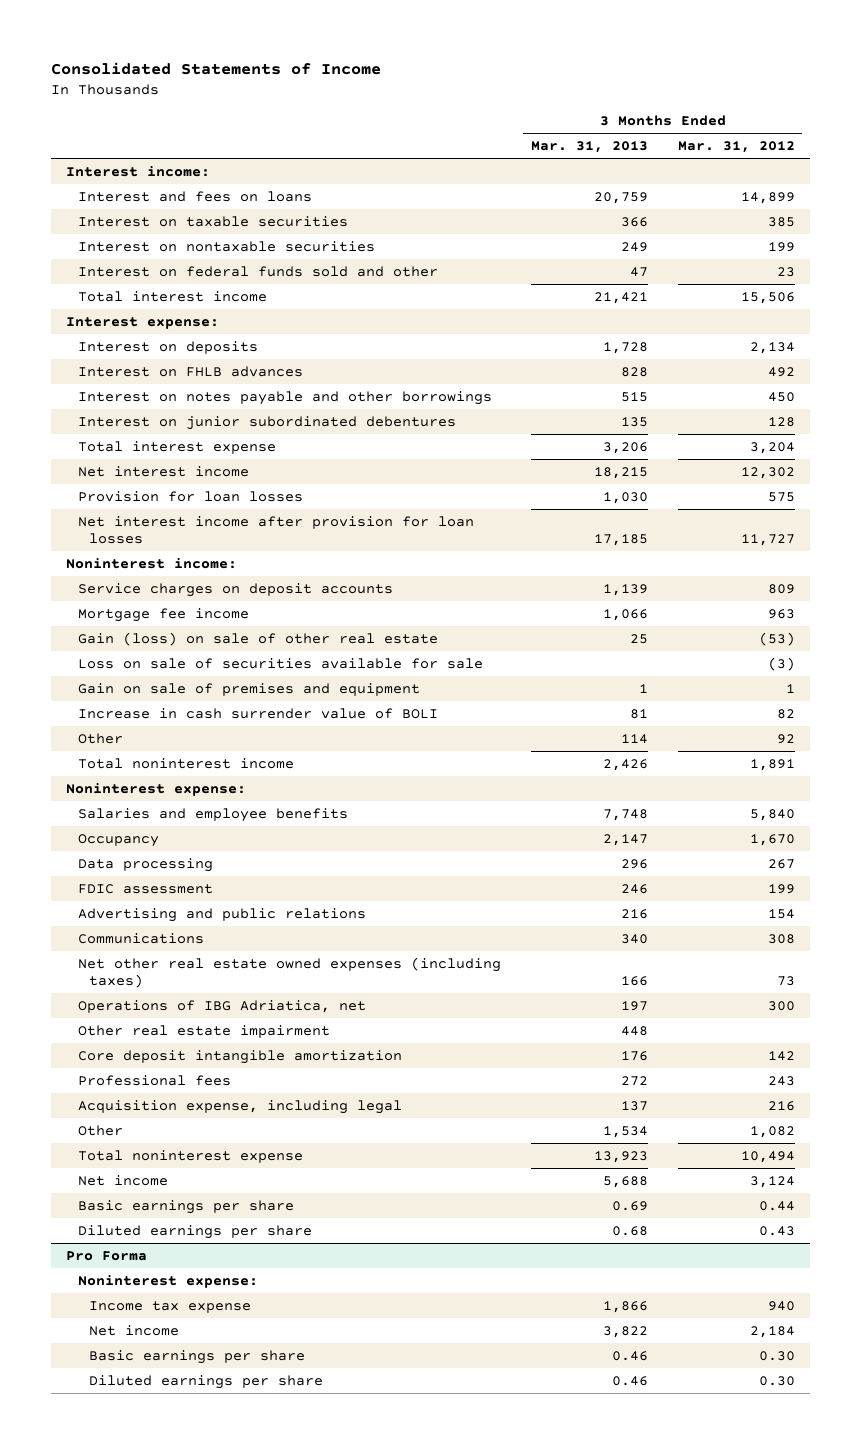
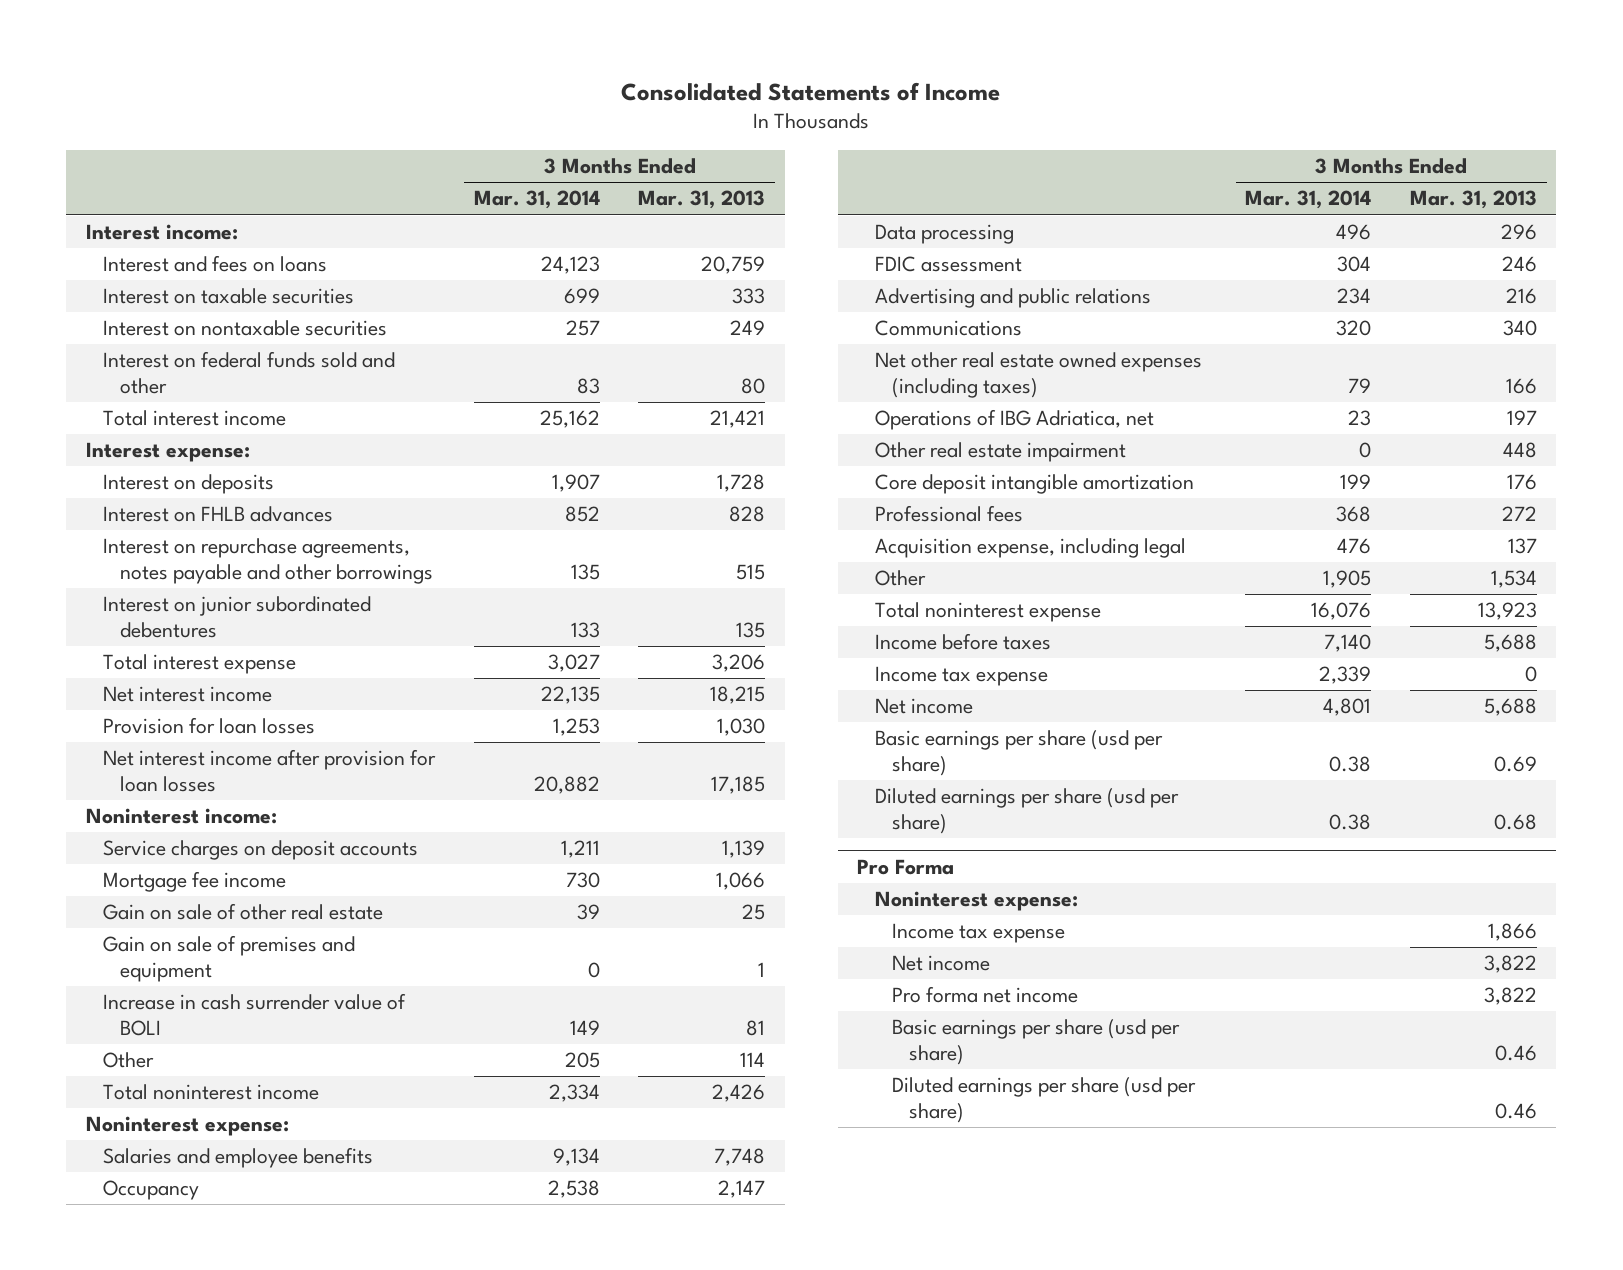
[677,141,795,154] Mar. 31, 2012 -> none
none -> [473,190,600,210] Mar. 31, 2014
[620,216,648,227] 366 -> [732,288,766,305] 333
[629,266,648,277] 47 -> [741,377,766,394] 80
[77,390,492,405] Interest on notes payable and other borrowings -> [103,538,434,584] Interest on repurchase agreements, notes payable and other borrowings
[77,657,483,669] Loss on sale of securities available for sale -> none
[77,631,438,646] Gain (loss) on sale of other real estate -> [103,903,384,921] Gain on sale of other real estate
none -> [874,633,1051,651] Income before taxes
none -> [874,666,1048,687] Income tax expense
[77,1199,294,1214] Basic earnings per share -> [874,730,1163,776] Basic earnings per share (usd per share)
[77,1224,312,1239] Diluted earnings per share -> [874,788,1179,834] Diluted earnings per share (usd per share)
none -> [892,986,1079,1004] Pro forma net income
[89,1349,306,1364] Basic earnings per share -> [892,1019,1181,1065] Basic earnings per share (usd per share)
[89,1374,324,1389] Diluted earnings per share -> [892,1077,1197,1123] Diluted earnings per share (usd per share)

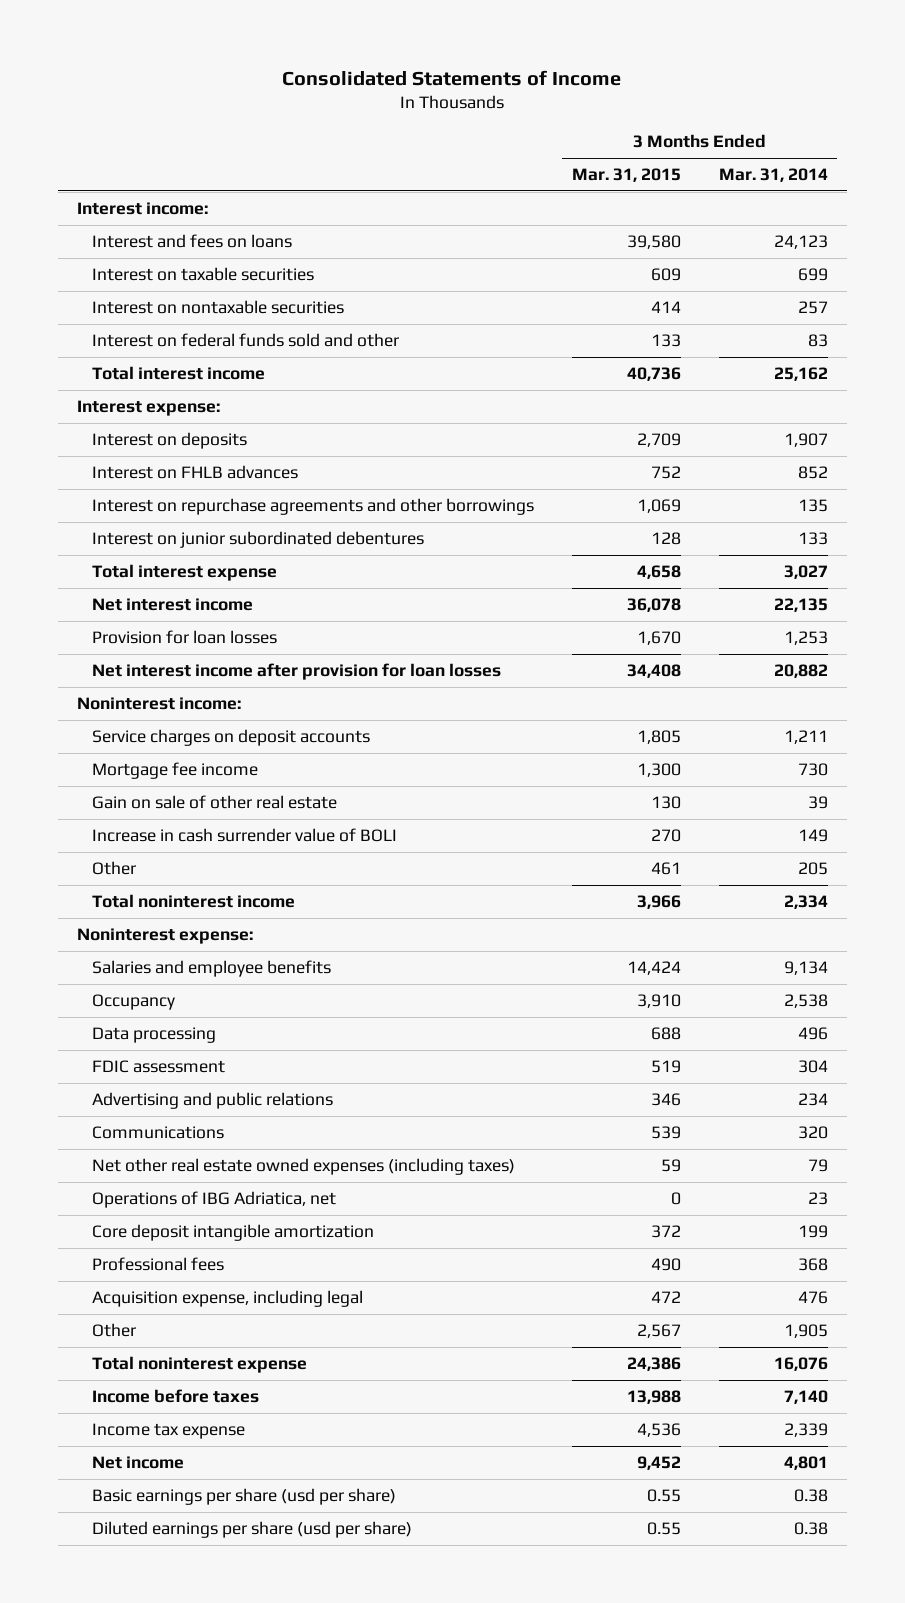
[638,190,766,210] Mar. 31, 2013 -> none
none -> [571,168,681,183] Mar. 31, 2015
[103,538,434,584] Interest on repurchase agreements, notes payable and other borrowings -> [91,497,534,515] Interest on repurchase agreements and other borrowings
[103,935,356,982] Gain on sale of premises and equipment -> none
[874,442,1126,463] Other real estate impairment -> none
[857,859,955,876] Pro Forma -> none
[874,891,1078,912] Noninterest expense: -> none
[892,923,1066,944] Income tax expense -> none
[892,955,991,972] Net income -> none
[892,986,1079,1004] Pro forma net income -> none
[892,1019,1181,1065] Basic earnings per share (usd per share) -> none
[892,1077,1197,1123] Diluted earnings per share (usd per share) -> none

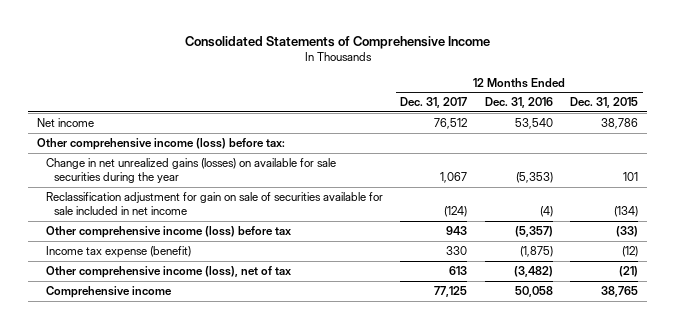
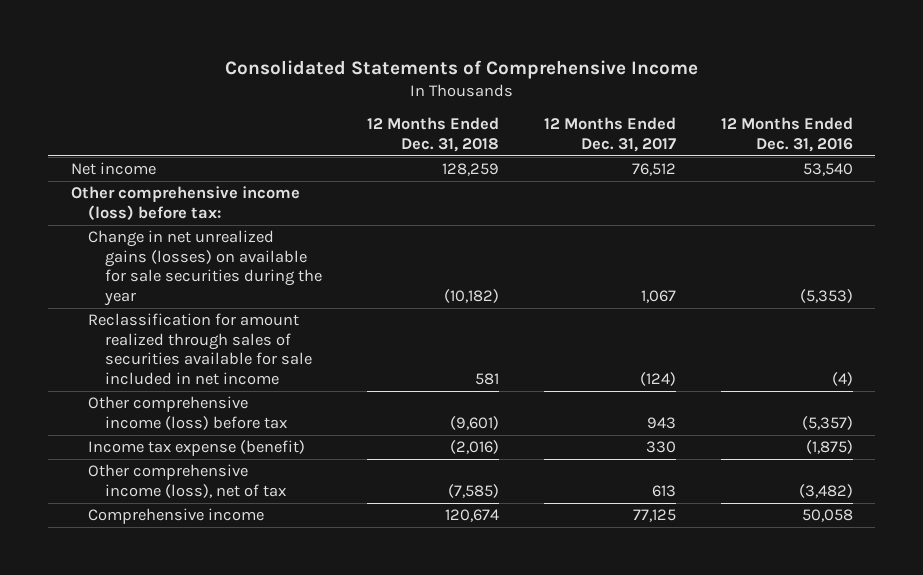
[570,97,639,109] Dec. 31, 2015 -> none
none -> [366,117,499,152] 12 Months Ended Dec. 31, 2018
[45,191,383,216] Reclassification adjustment for gain on sale of securities available for sale included in net income -> [87,313,313,385] Reclassification for amount realized through sales of securities available for sale included in net income

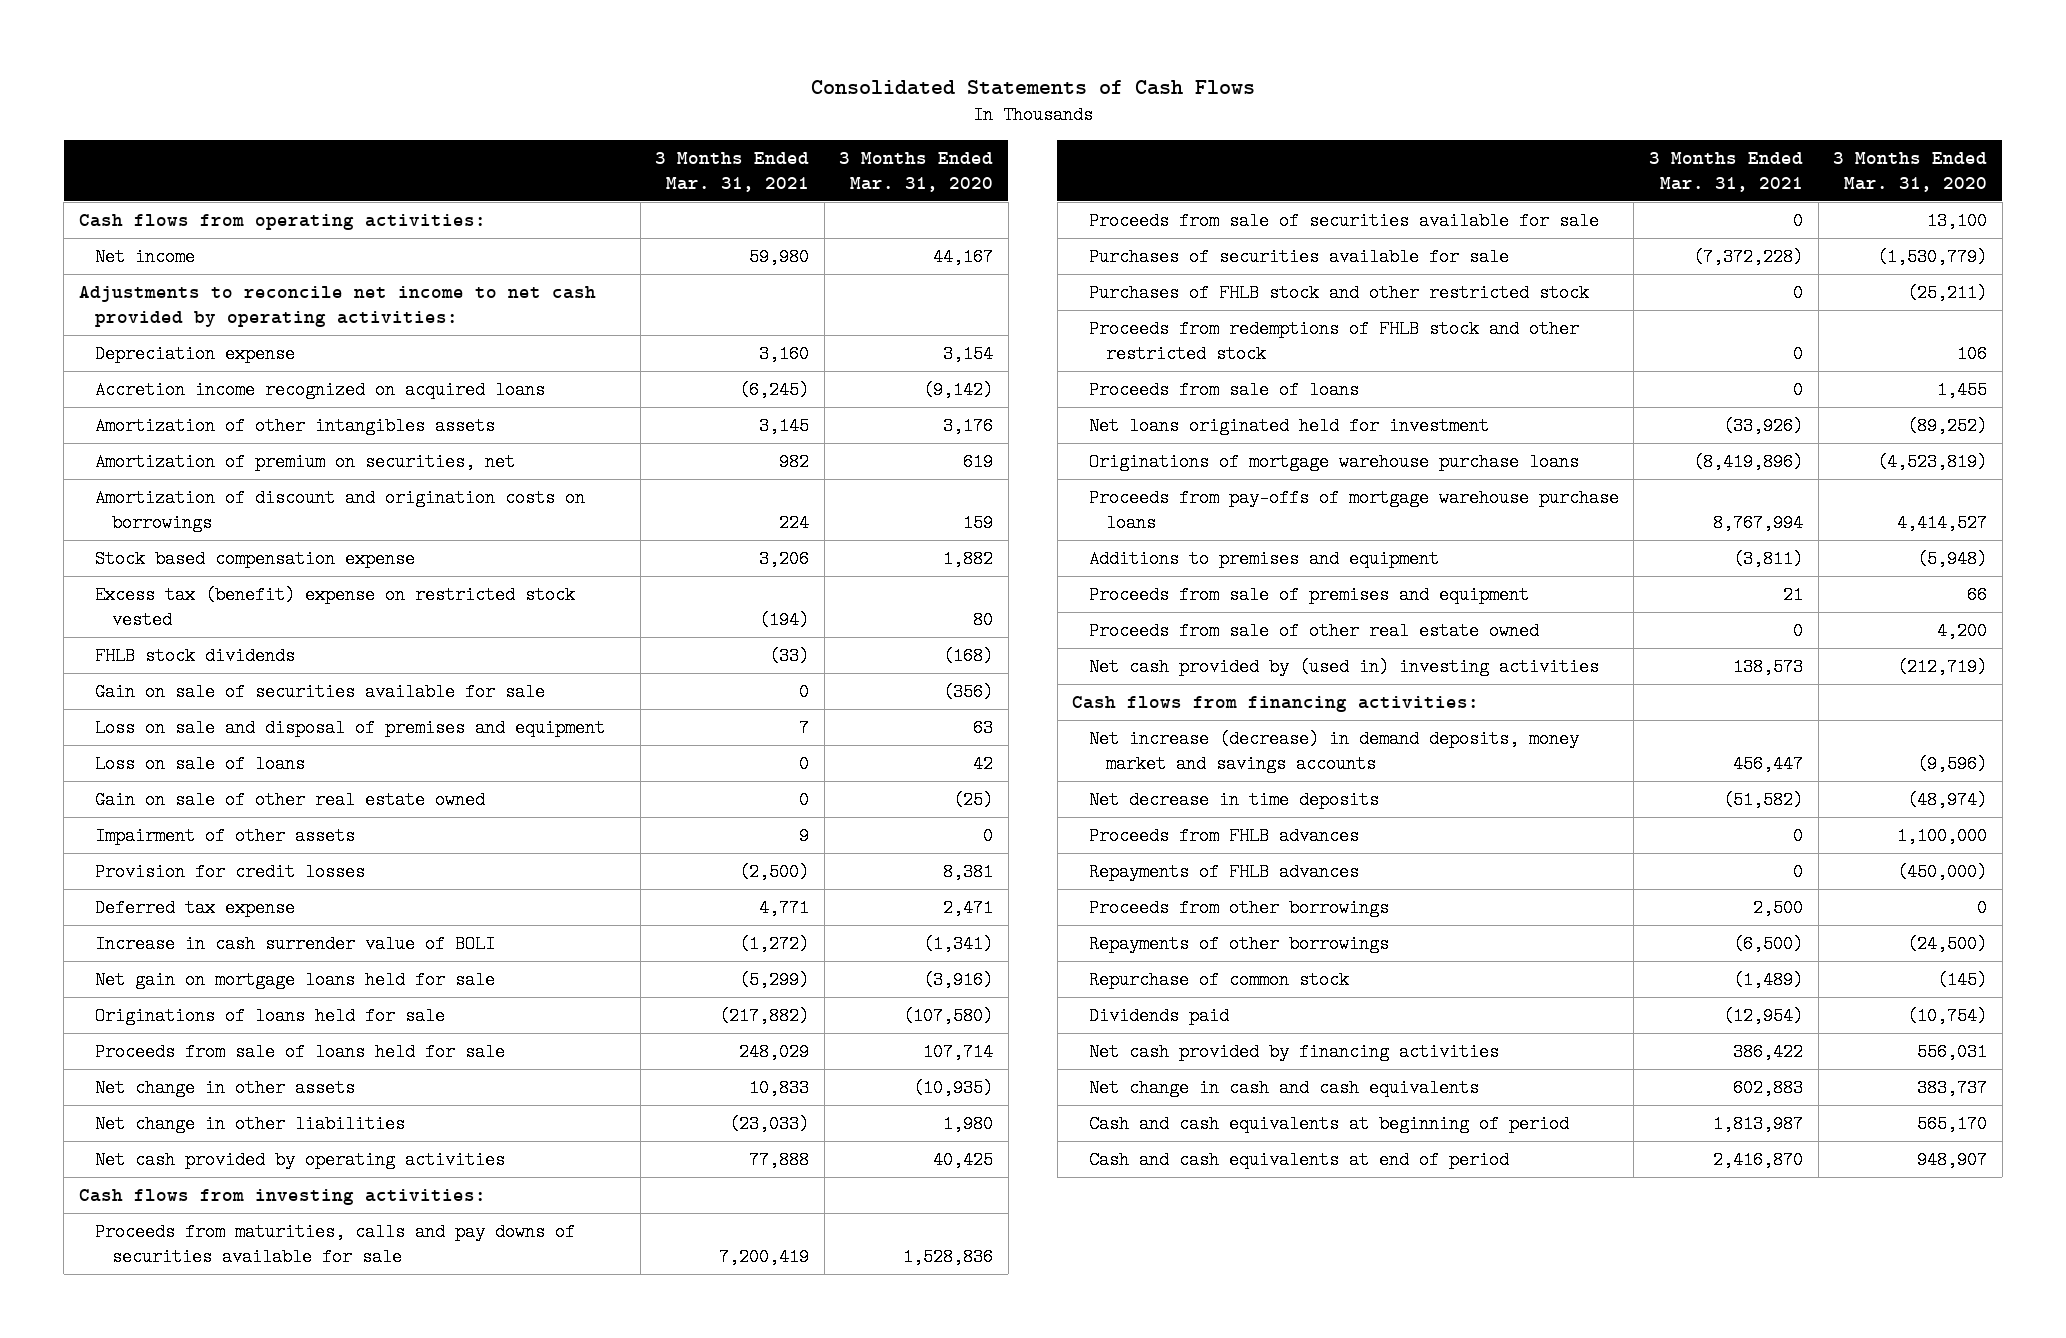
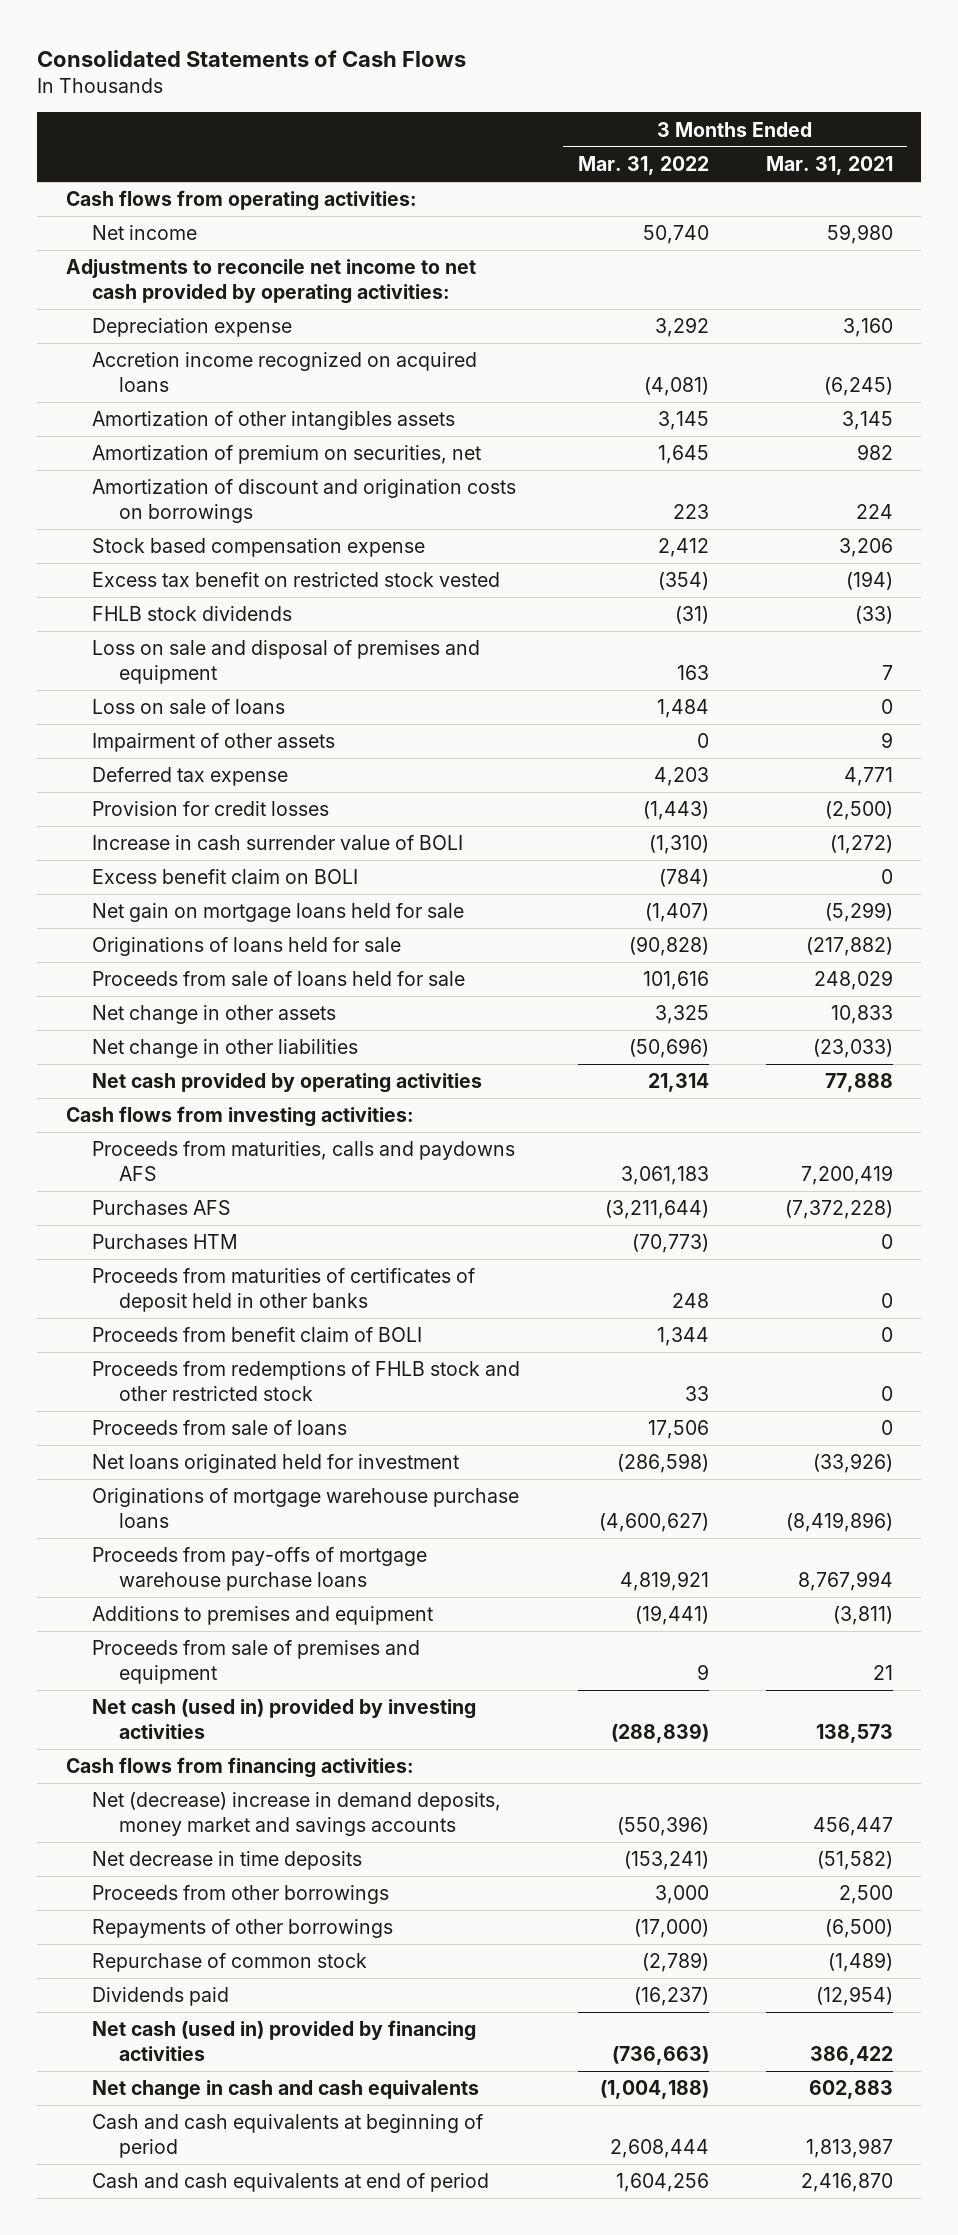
[839,151,994,192] 3 Months Ended Mar. 31, 2020 -> none
none -> [577,156,709,176] Mar. 31, 2022
[95,585,576,629] Excess tax (benefit) expense on restricted stock vested -> [92,572,501,588] Excess tax benefit on restricted stock vested
[95,682,546,701] Gain on sale of securities available for sale -> none
[95,790,486,809] Gain on sale of other real estate owned -> none
[95,862,366,881] Provision for credit losses -> [92,801,330,817] Provision for credit losses
none -> [92,869,359,885] Excess benefit claim on BOLI
[1088,211,1599,230] Proceeds from sale of securities available for sale -> none
[1088,283,1589,302] Purchases of FHLB stock and other restricted stock -> none
[95,1222,576,1266] Proceeds from maturities, calls and pay downs of securities available for sale -> [92,1141,516,1181] Proceeds from maturities, calls and paydowns AFS
[1088,247,1509,266] Purchases of securities available for sale -> [92,1200,232,1216] Purchases AFS
none -> [92,1234,239,1250] Purchases HTM
none -> [92,1268,476,1312] Proceeds from maturities of certificates of deposit held in other banks
none -> [92,1327,423,1343] Proceeds from benefit claim of BOLI
[1088,621,1539,640] Proceeds from sale of other real estate owned -> none
[1088,657,1599,676] Net cash provided by (used in) investing activities -> [92,1699,477,1739] Net cash (used in) provided by investing activities
[1088,729,1579,773] Net increase (decrease) in demand deposits, money market and savings accounts -> [92,1792,502,1836] Net (decrease) increase in demand deposits, money market and savings accounts
[1088,826,1359,845] Proceeds from FHLB advances -> none
[1088,862,1359,881] Repayments of FHLB advances -> none
[1088,1042,1499,1061] Net cash provided by financing activities -> [92,2020,477,2061] Net cash (used in) provided by financing activities

